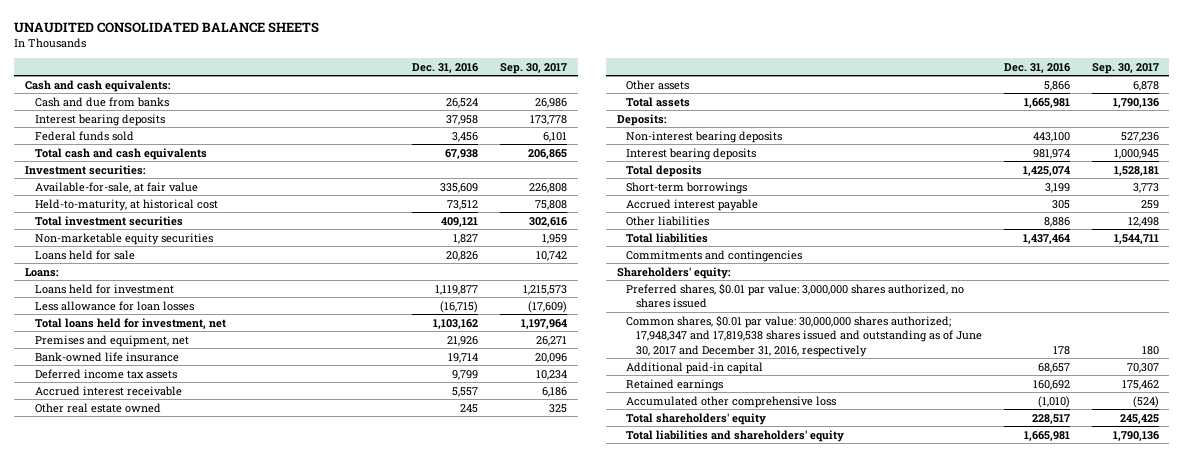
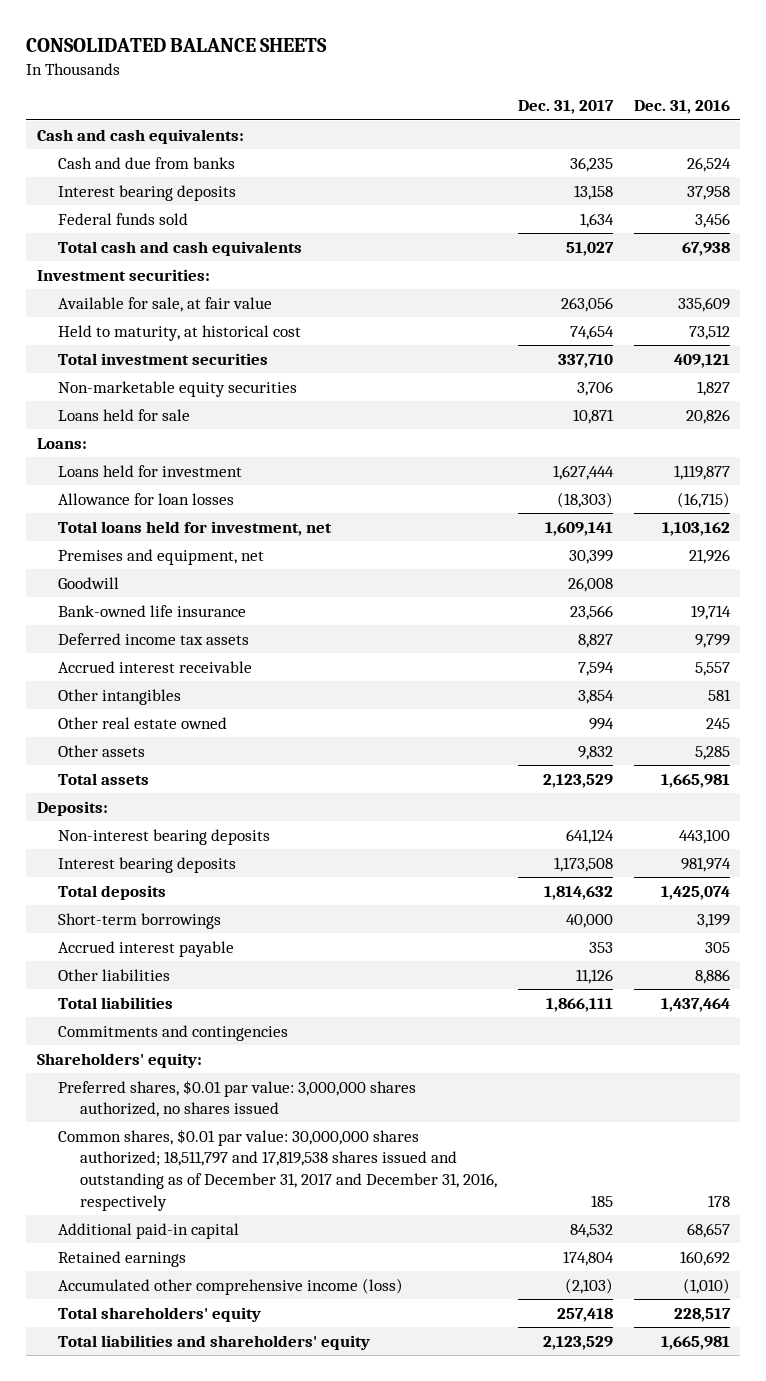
[14,21,320,33] UNAUDITED CONSOLIDATED BALANCE SHEETS -> [26,38,328,53] CONSOLIDATED BALANCE SHEETS
[500,62,568,74] Sep. 30, 2017 -> none
none -> [517,100,614,115] Dec. 31, 2017
[34,181,198,193] Available-for-sale, at fair value -> [58,296,273,312] Available for sale, at fair value
[34,198,218,211] Held-to-maturity, at historical cost -> [58,324,302,341] Held to maturity, at historical cost
[34,300,194,311] Less allowance for loan losses -> [58,492,235,505] Allowance for loan losses
none -> [58,576,120,589] Goodwill
none -> [58,688,182,705] Other intangibles
[1043,80,1070,91] 5,866 -> [694,745,730,760] 5,285
[626,314,983,357] Common shares, $0.01 par value: 30,000,000 shares authorized; 17,948,347 and 17,819,538 shares issued and outstanding as of June 30, 2017 and December 31, 2016, respectively -> [58,1128,497,1211] Common shares, $0.01 par value: 30,000,000 shares authorized; 18,511,797 and 17,819,538 shares issued and outstanding as of December 31, 2017 and December 31, 2016, respectively
[626,395,837,408] Accumulated other comprehensive loss -> [58,1277,404,1295] Accumulated other comprehensive income (loss)

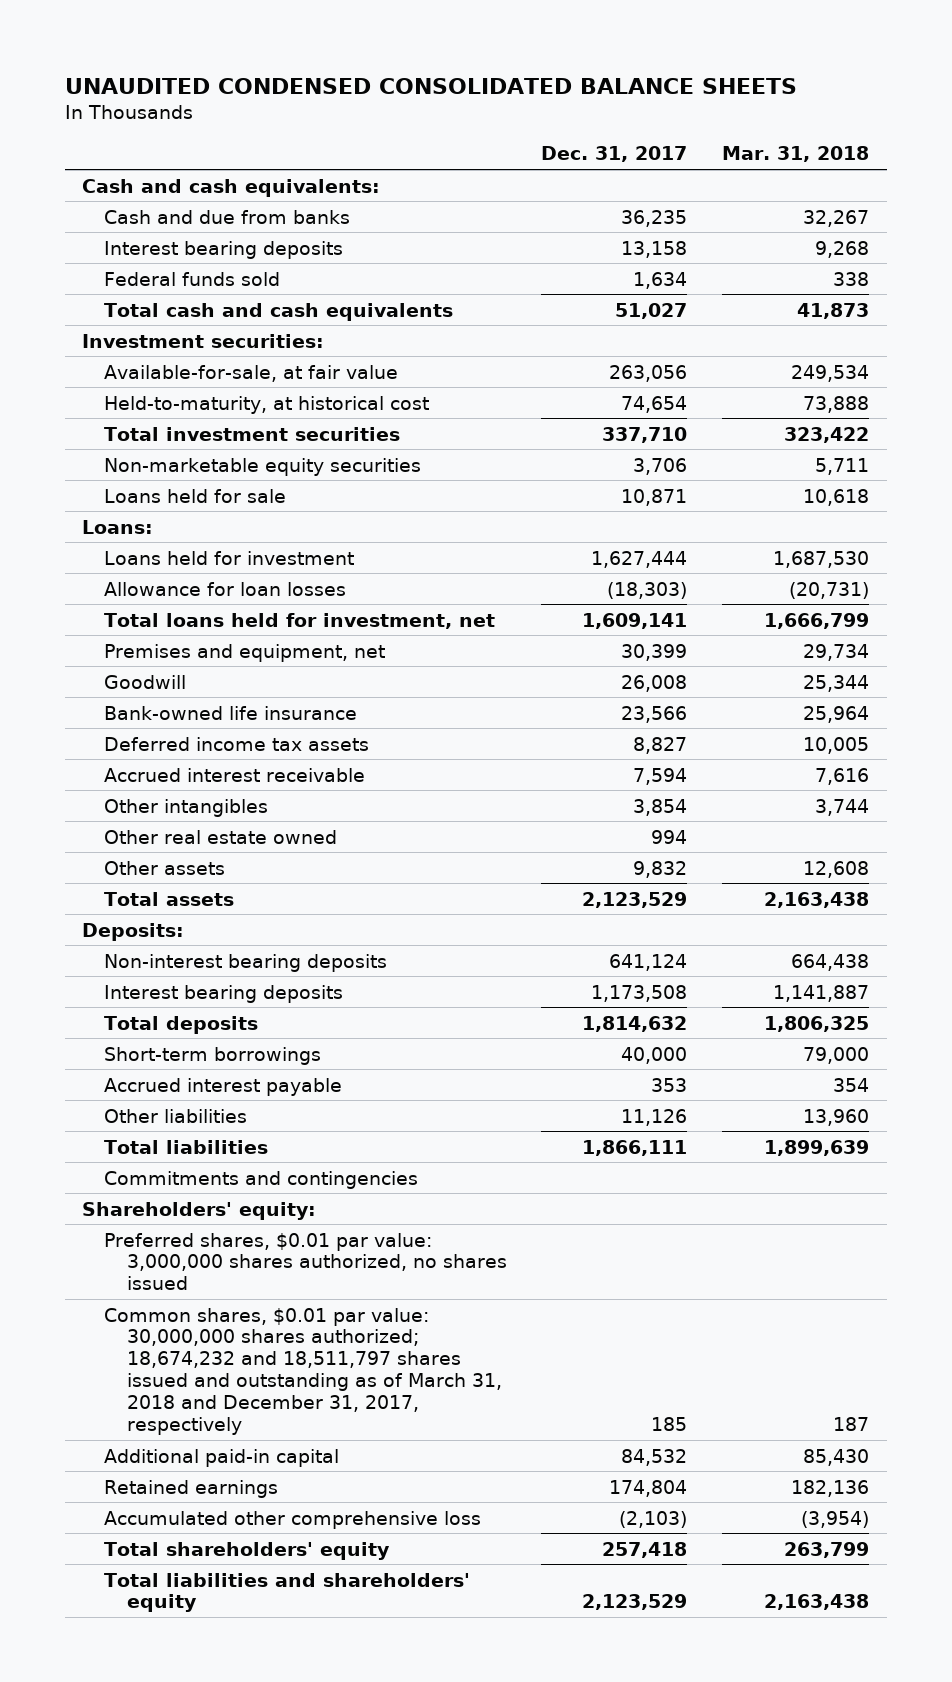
[26,38,328,53] CONSOLIDATED BALANCE SHEETS -> [64,77,797,94] UNAUDITED CONDENSED CONSOLIDATED BALANCE SHEETS
[633,100,730,115] Dec. 31, 2016 -> none
none -> [722,146,870,163] Mar. 31, 2018
[58,296,273,312] Available for sale, at fair value -> [104,364,399,382] Available-for-sale, at fair value
[58,324,302,341] Held to maturity, at historical cost -> [104,395,430,414] Held-to-maturity, at historical cost
[58,1128,497,1211] Common shares, $0.01 par value: 30,000,000 shares authorized; 18,511,797 and 17,819,538 shares issued and outstanding as of December 31, 2017 and December 31, 2016, respectively -> [104,1307,502,1435] Common shares, $0.01 par value: 30,000,000 shares authorized; 18,674,232 and 18,511,797 shares issued and outstanding as of March 31, 2018 and December 31, 2017, respectively
[58,1277,404,1295] Accumulated other comprehensive income (loss) -> [104,1510,482,1529] Accumulated other comprehensive loss

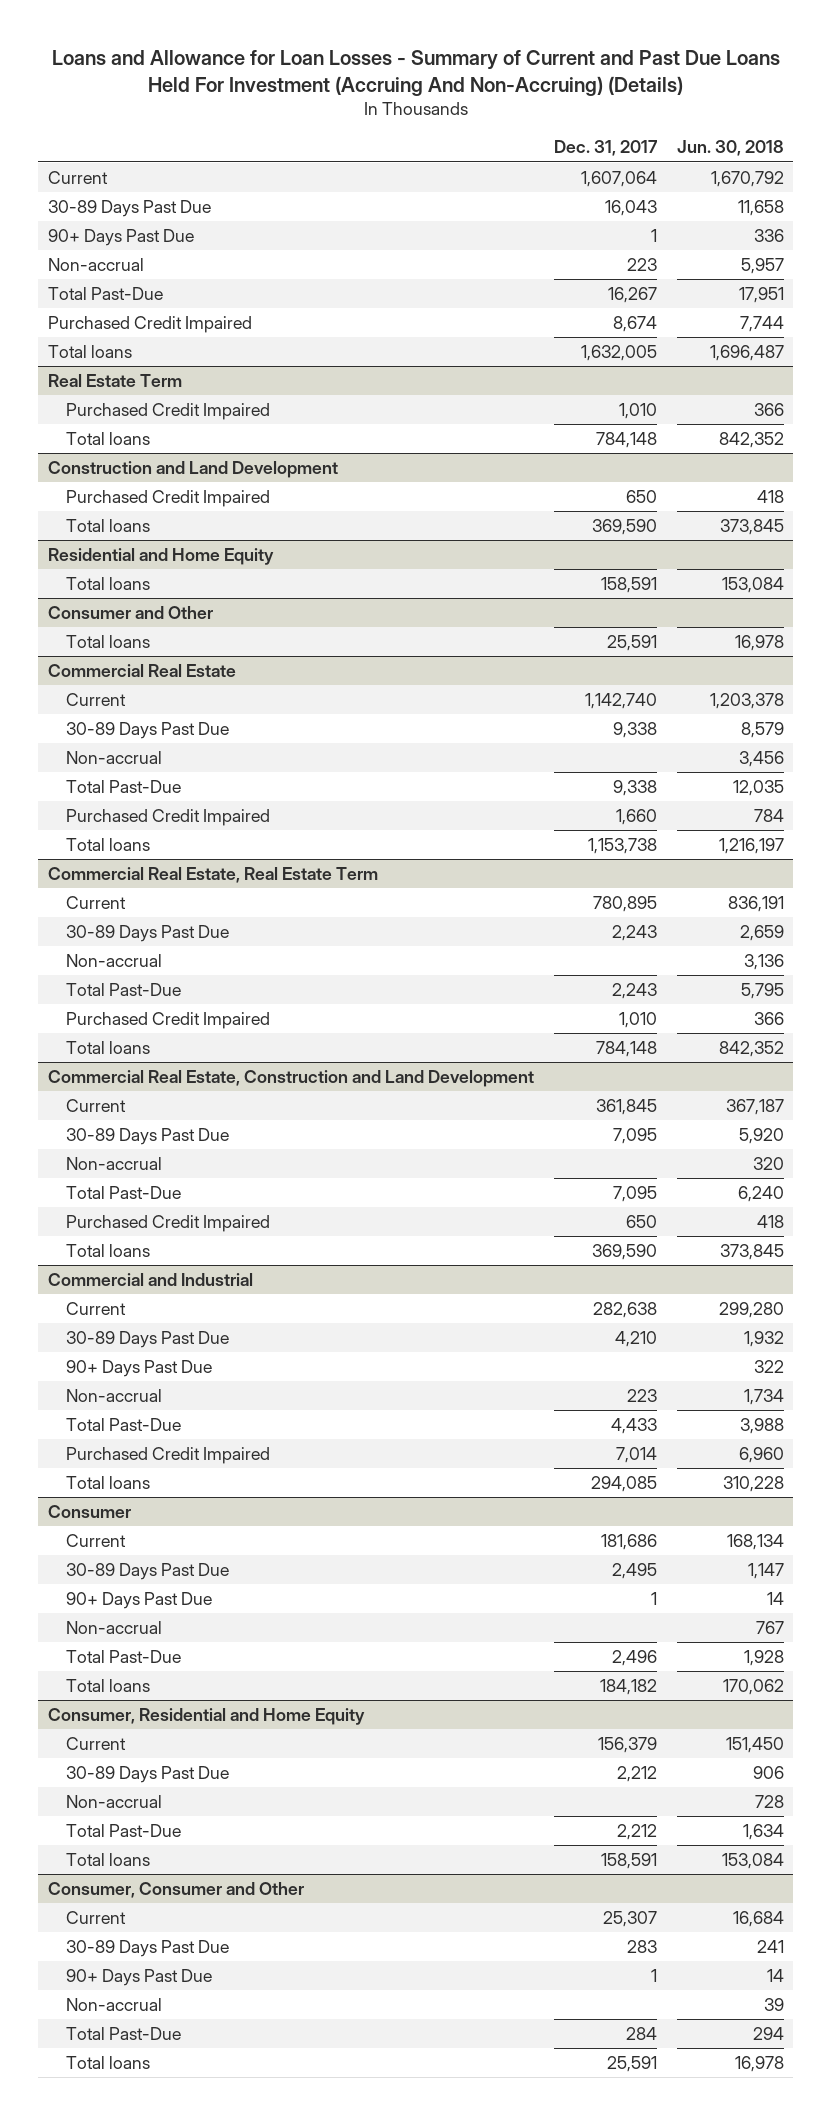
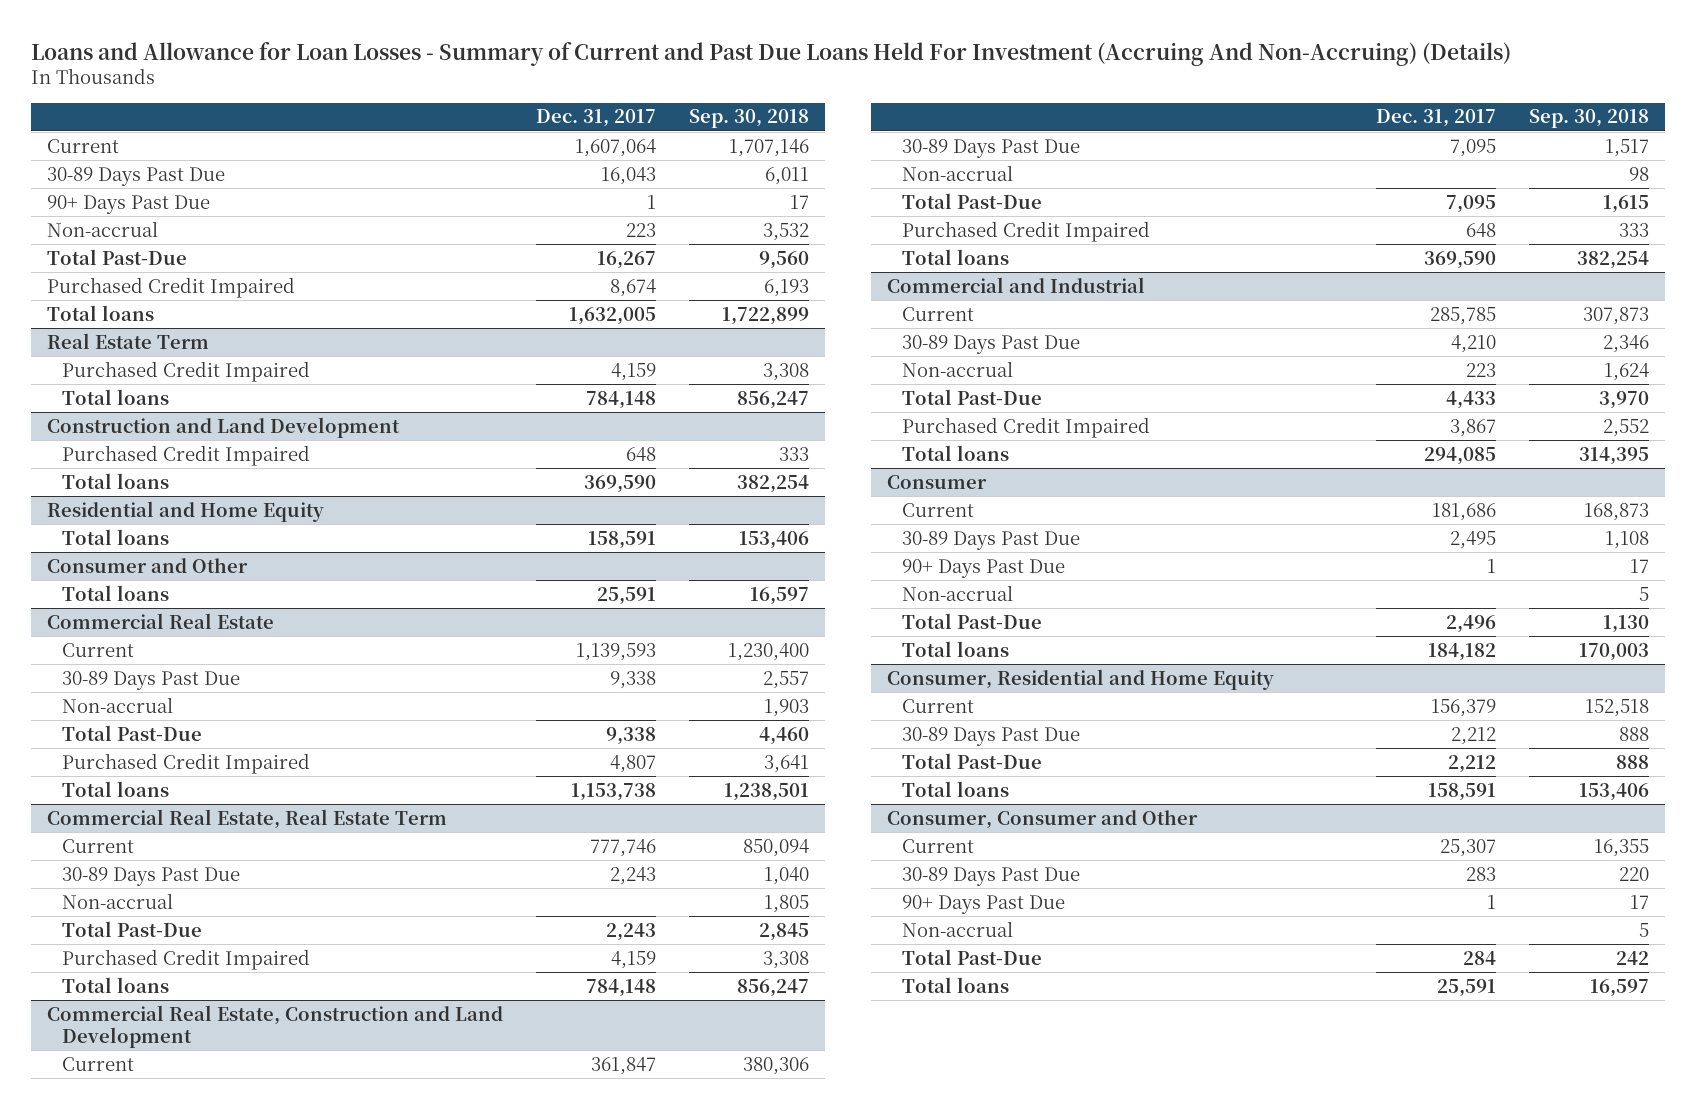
[676,140,784,157] Jun. 30, 2018 -> none
none -> [688,109,809,129] Sep. 30, 2018
[618,402,657,419] 1,010 -> [611,362,657,381] 4,159
[625,489,657,503] 650 -> [626,446,657,461] 648
[584,692,657,709] 1,142,740 -> [576,642,657,661] 1,139,593
[615,808,657,825] 1,660 -> [610,754,657,773] 4,807
[592,895,657,912] 780,895 -> [590,838,657,857] 777,746
[618,1011,657,1028] 1,010 -> [611,950,657,969] 4,159
[595,1098,657,1115] 361,845 -> [591,1056,657,1075] 361,847
[625,1214,657,1228] 650 -> [1465,222,1496,237] 648
[592,1301,657,1318] 282,638 -> [1429,306,1496,325] 285,785
[65,1359,212,1377] 90+ Days Past Due -> none
[615,1446,657,1463] 7,014 -> [1449,418,1496,437] 3,867
[65,1794,162,1808] Non-accrual -> none

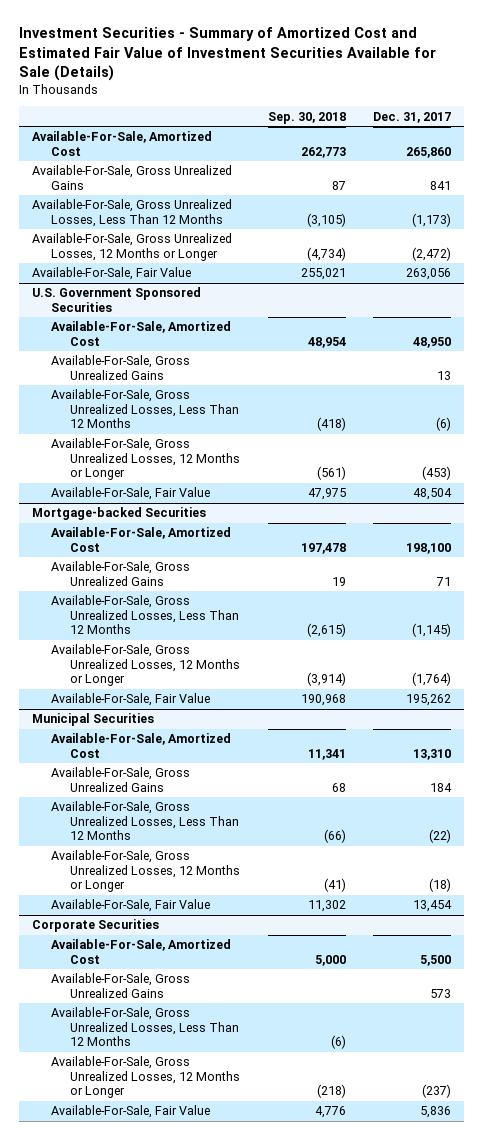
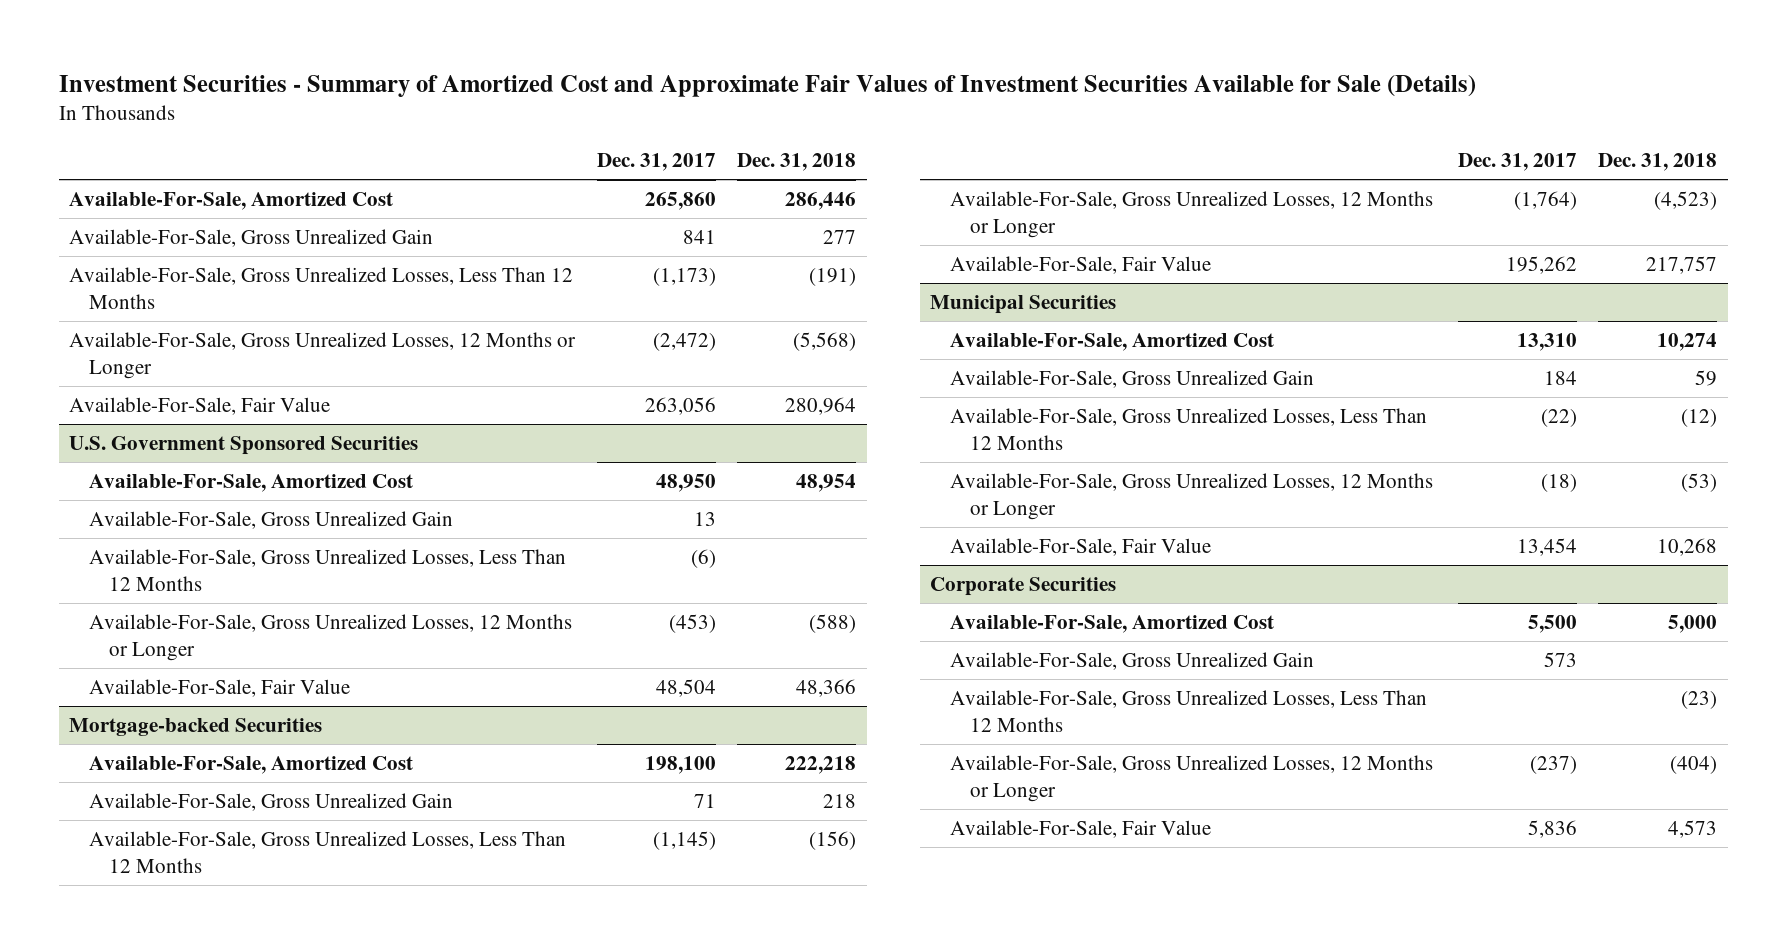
[18,27,436,82] Investment Securities - Summary of Amortized Cost and Estimated Fair Value of Investment Securities Available for Sale (Details) -> [58,74,1476,97] Investment Securities - Summary of Amortized Cost and Approximate Fair Values of Investment Securities Available for Sale (Details)
[267,111,346,124] Sep. 30, 2018 -> none
none -> [736,153,856,172] Dec. 31, 2018
[32,165,233,190] Available-For-Sale, Gross Unrealized Gains -> [69,228,434,247] Available-For-Sale, Gross Unrealized Gain
[51,355,191,380] Available-For-Sale, Gross Unrealized Gains -> [89,510,454,529] Available-For-Sale, Gross Unrealized Gain
[51,561,191,586] Available-For-Sale, Gross Unrealized Gains -> [89,792,454,811] Available-For-Sale, Gross Unrealized Gain
[51,767,191,792] Available-For-Sale, Gross Unrealized Gains -> [950,369,1315,388] Available-For-Sale, Gross Unrealized Gain
[51,973,191,998] Available-For-Sale, Gross Unrealized Gains -> [950,651,1315,670] Available-For-Sale, Gross Unrealized Gain

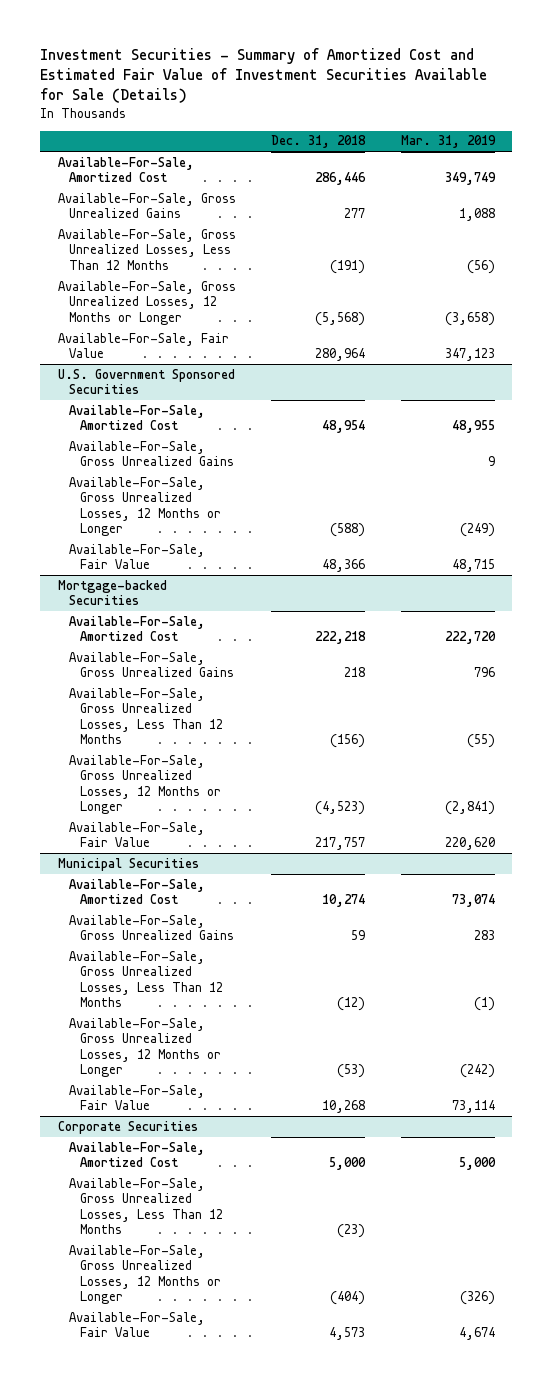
[58,74,1476,97] Investment Securities - Summary of Amortized Cost and Approximate Fair Values of Investment Securities Available for Sale (Details) -> [40,48,488,104] Investment Securities - Summary of Amortized Cost and Estimated Fair Value of Investment Securities Available for Sale (Details)
[596,153,716,172] Dec. 31, 2017 -> none
none -> [400,135,496,149] Mar. 31, 2019
[69,228,434,247] Available-For-Sale, Gross Unrealized Gain -> [58,192,237,219] Available-For-Sale, Gross Unrealized Gains
[89,548,567,591] Available-For-Sale, Gross Unrealized Losses, Less Than 12 Months -> none
[89,510,454,529] Available-For-Sale, Gross Unrealized Gain -> [68,440,234,467] Available-For-Sale, Gross Unrealized Gains
[89,792,454,811] Available-For-Sale, Gross Unrealized Gain -> [68,651,234,678] Available-For-Sale, Gross Unrealized Gains
[950,369,1315,388] Available-For-Sale, Gross Unrealized Gain -> [68,914,234,941] Available-For-Sale, Gross Unrealized Gains
[950,651,1315,670] Available-For-Sale, Gross Unrealized Gain -> none

